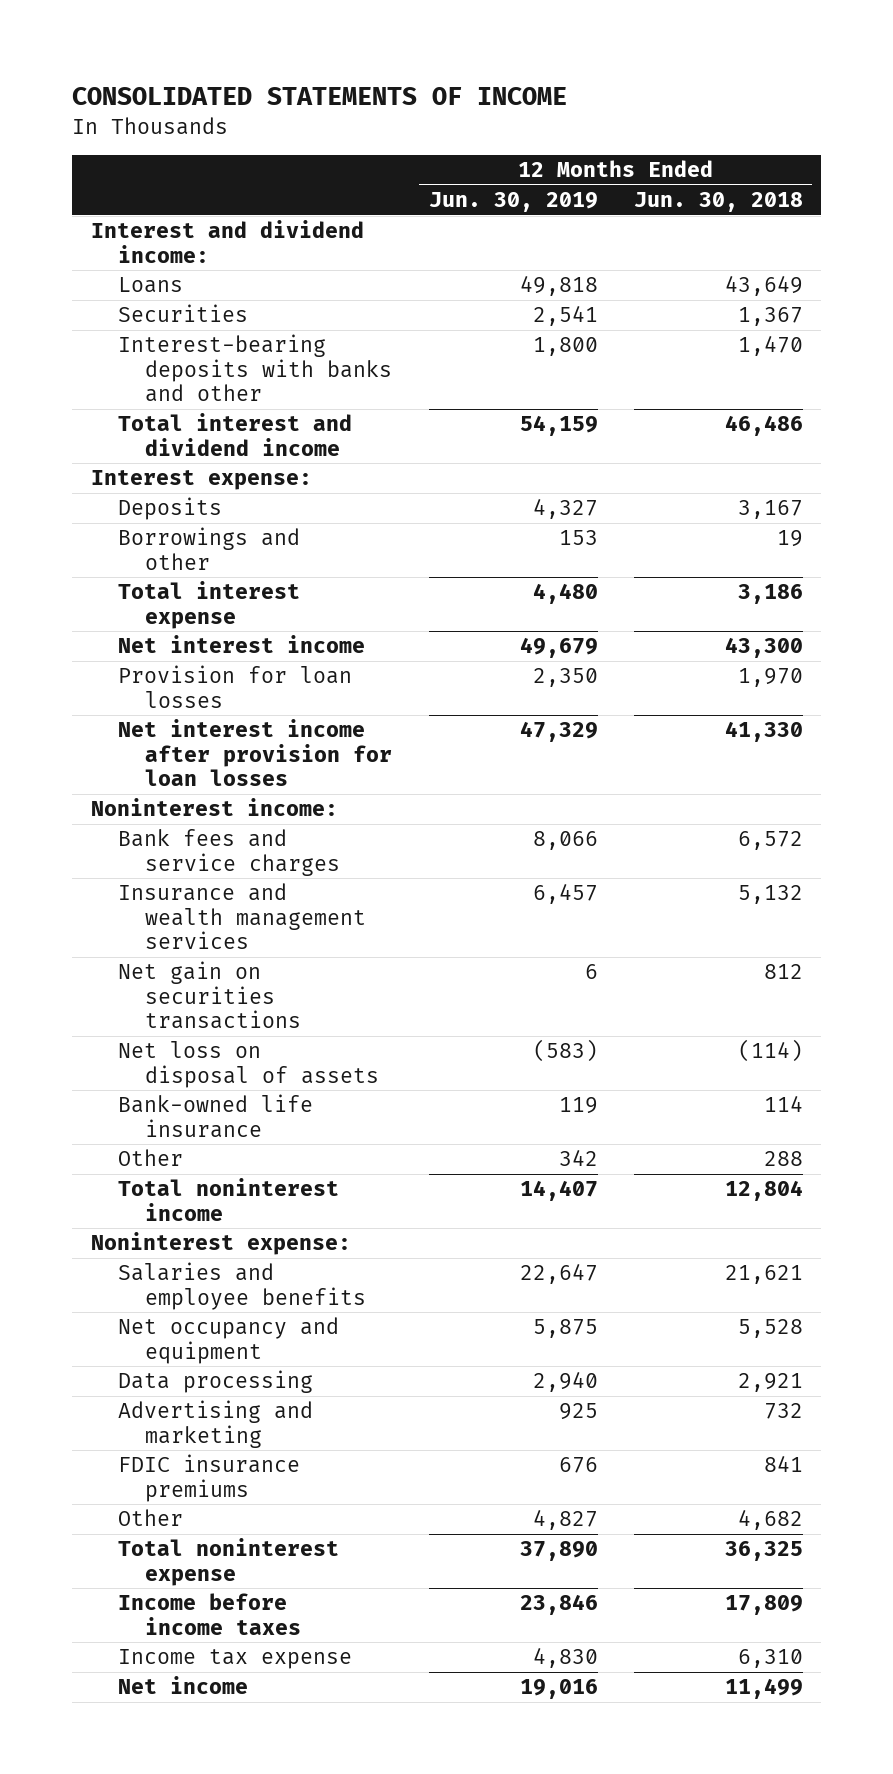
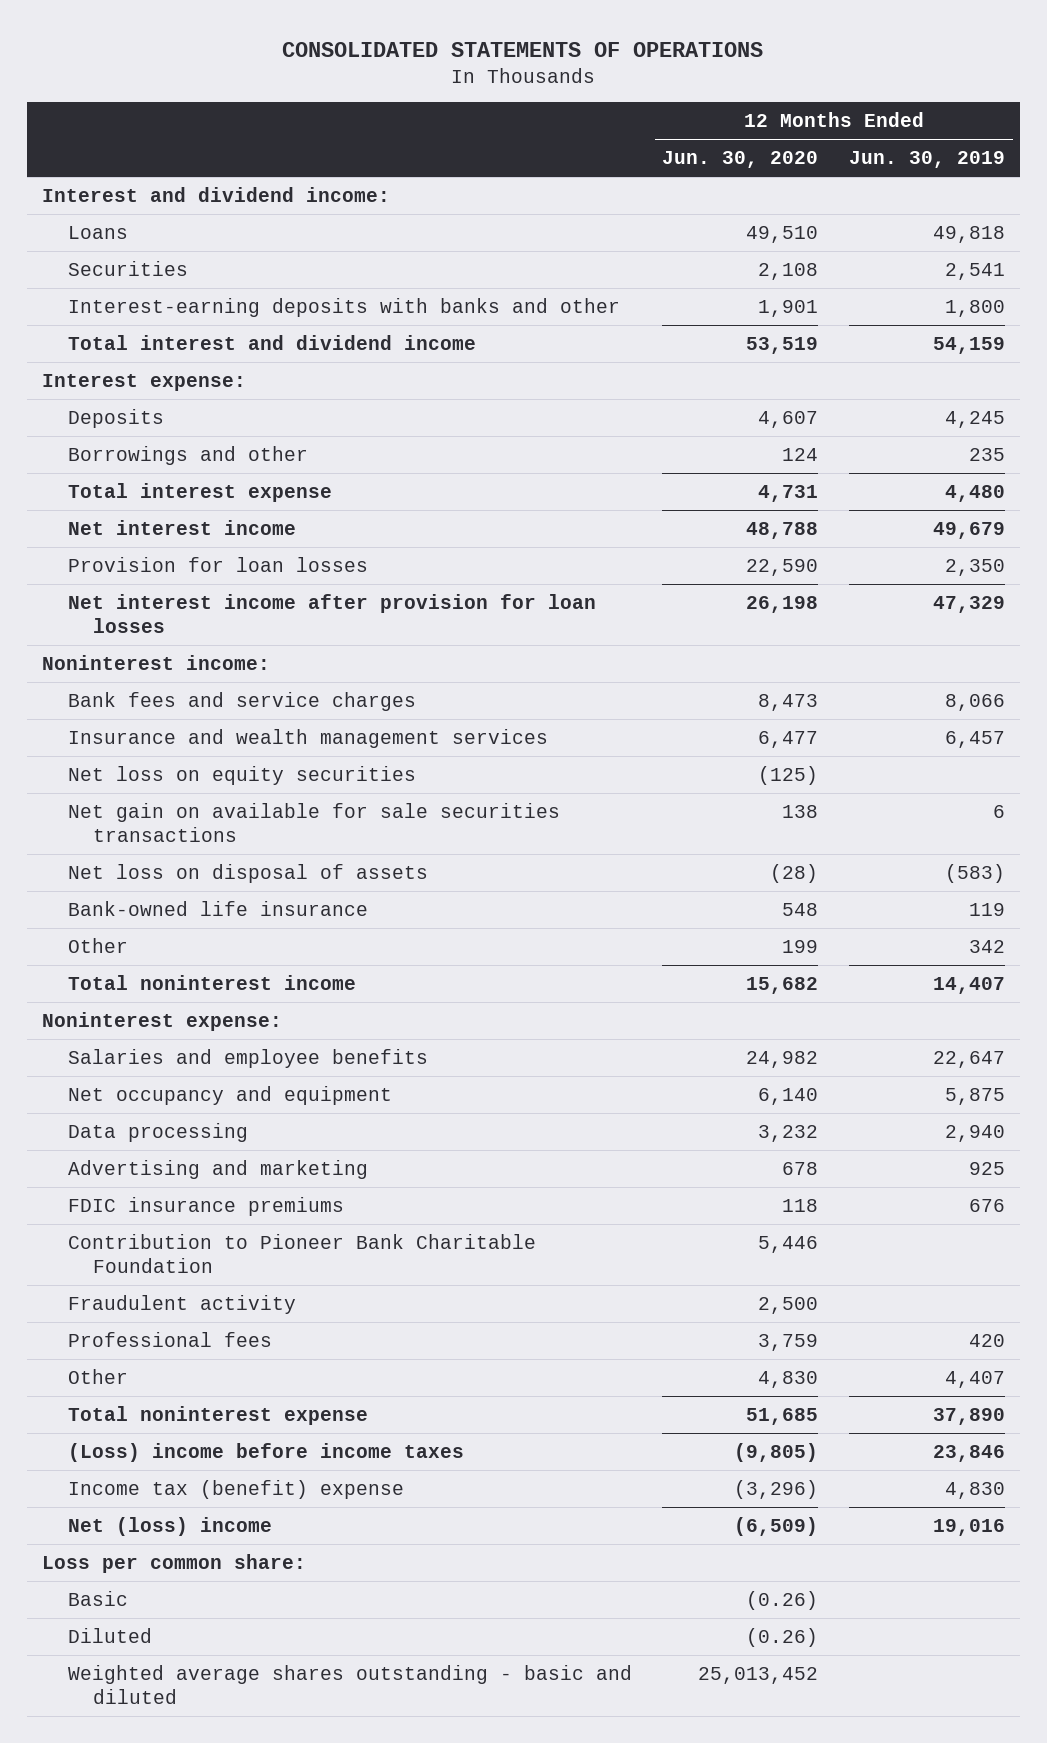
[72,87,568,106] CONSOLIDATED STATEMENTS OF INCOME -> [282,41,764,57] CONSOLIDATED STATEMENTS OF OPERATIONS
[633,192,803,213] Jun. 30, 2018 -> none
none -> [662,150,819,168] Jun. 30, 2020
[117,334,393,403] Interest-bearing deposits with banks and other -> [67,297,620,317] Interest-earning deposits with banks and other
[532,498,598,520] 4,327 -> [945,410,1006,428] 4,245
[558,530,598,546] 153 -> [969,447,1006,461] 235
none -> [67,765,416,785] Net loss on equity securities
[117,961,302,1030] Net gain on securities transactions -> [67,802,560,843] Net gain on available for sale securities transactions
none -> [67,1233,536,1274] Contribution to Pioneer Bank Charitable Foundation
none -> [67,1294,296,1314] Fraudulent activity
none -> [67,1331,272,1347] Professional fees
[532,1509,598,1531] 4,827 -> [945,1370,1006,1388] 4,407
[117,1593,302,1635] Income before income taxes -> [67,1442,464,1462] (Loss) income before income taxes
[117,1649,352,1670] Income tax expense -> [67,1479,404,1499] Income tax (benefit) expense
[117,1676,248,1695] Net income -> [67,1516,272,1536] Net (loss) income
none -> [41,1553,306,1573] Loss per common share:
none -> [67,1590,128,1606] Basic
none -> [67,1627,152,1643] Diluted
none -> [67,1664,632,1705] Weighted average shares outstanding - basic and diluted

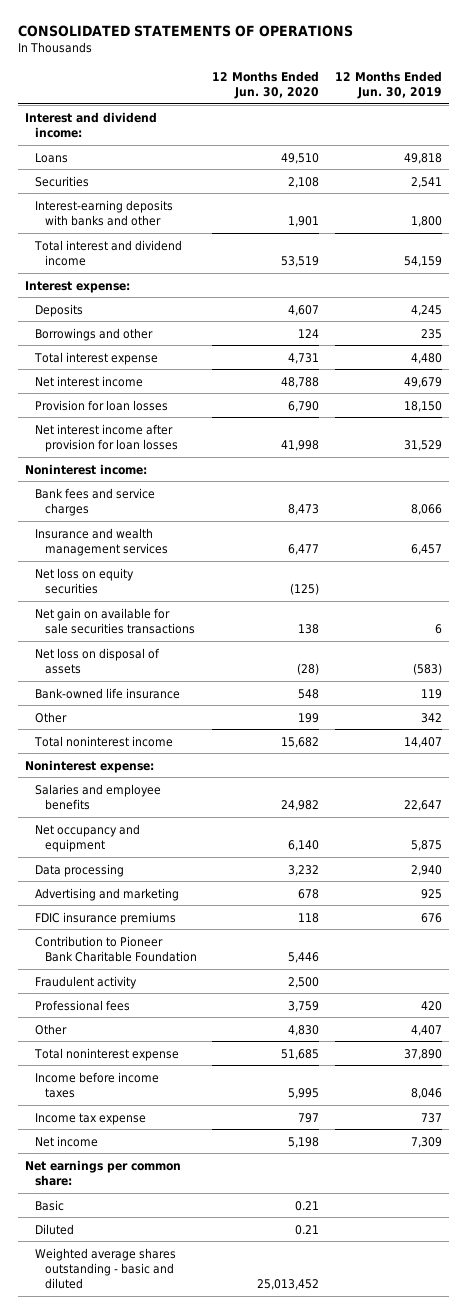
[746,558,819,576] 22,590 -> [288,400,320,412] 6,790
[945,558,1006,576] 2,350 -> [403,400,442,412] 18,150
[746,595,819,613] 26,198 -> [281,439,320,451] 41,998
[933,595,1006,613] 47,329 -> [403,439,442,451] 31,529
[67,1442,464,1462] (Loss) income before income taxes -> [35,1071,160,1098] Income before income taxes
[734,1442,819,1462] (9,805) -> [288,1087,320,1099] 5,995
[933,1444,1006,1462] 23,846 -> [410,1087,442,1099] 8,046
[67,1479,404,1499] Income tax (benefit) expense -> [35,1112,147,1125] Income tax expense
[734,1479,819,1499] (3,296) -> [298,1112,320,1123] 797
[945,1481,1006,1499] 4,830 -> [420,1112,442,1123] 737
[67,1516,272,1536] Net (loss) income -> [35,1135,99,1147] Net income
[734,1516,819,1536] (6,509) -> [288,1136,320,1148] 5,198
[933,1518,1006,1536] 19,016 -> [410,1136,442,1148] 7,309
[41,1553,306,1573] Loss per common share: -> [25,1159,182,1186] Net earnings per common share:
[746,1590,819,1610] (0.26) -> [295,1200,320,1211] 0.21
[746,1627,819,1647] (0.26) -> [295,1224,320,1235] 0.21

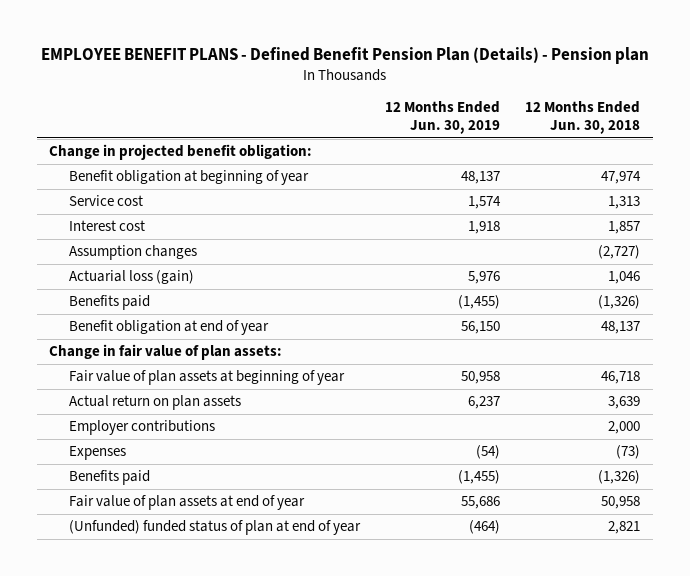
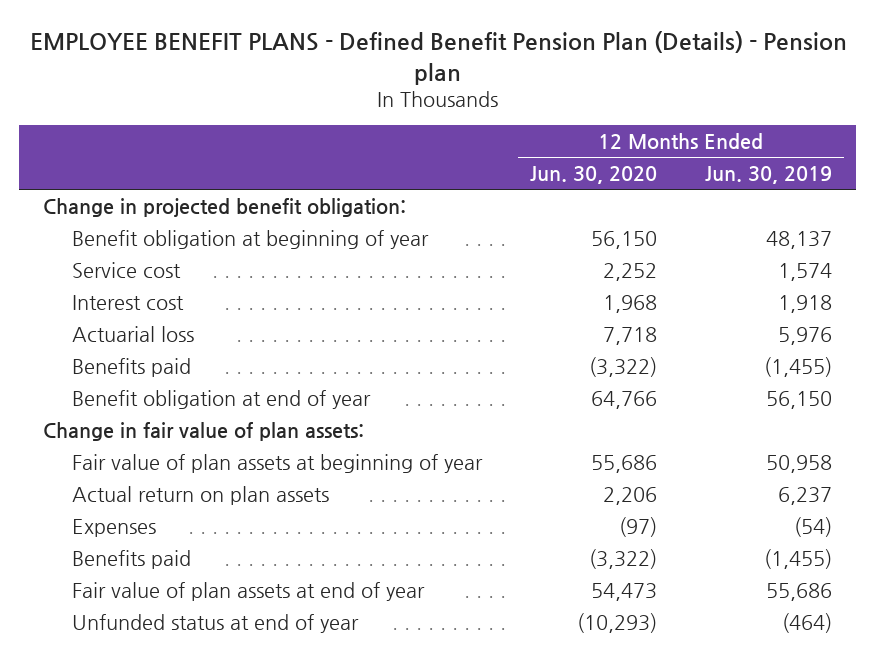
[525,101,641,135] 12 Months Ended Jun. 30, 2018 -> none
none -> [529,166,657,185] Jun. 30, 2020
[68,245,197,261] Assumption changes -> none
[68,270,194,285] Actuarial loss (gain) -> [71,325,194,342] Actuarial loss
[68,420,215,436] Employer contributions -> none
[68,520,361,536] (Unfunded) funded status of plan at end of year -> [71,613,359,633] Unfunded status at end of year

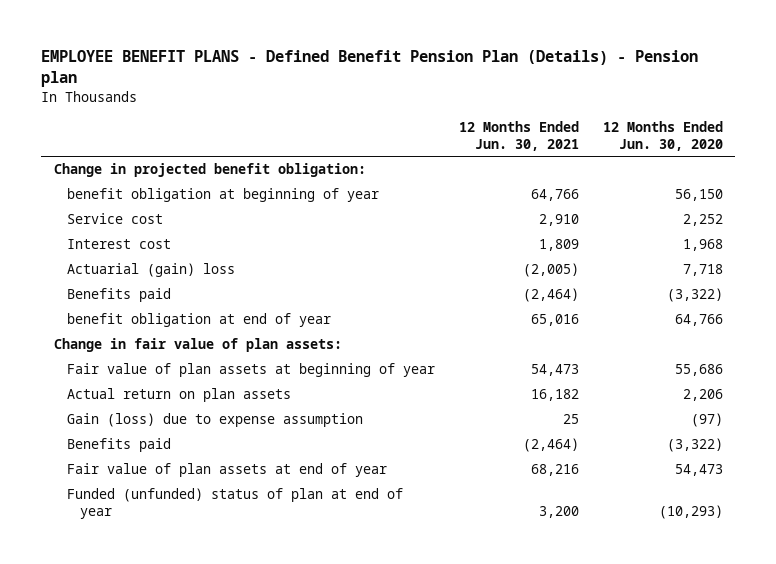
[705,166,833,185] Jun. 30, 2019 -> none
none -> [458,121,579,151] 12 Months Ended Jun. 30, 2021
[71,229,429,249] Benefit obligation at beginning of year -> [66,188,379,203] benefit obligation at beginning of year
[71,325,194,342] Actuarial loss -> [66,263,235,278] Actuarial (gain) loss
[71,389,371,409] Benefit obligation at end of year -> [66,313,331,328] benefit obligation at end of year
[71,518,156,537] Expenses -> none
none -> [66,413,363,428] Gain (loss) due to expense assumption
[71,613,359,633] Unfunded status at end of year -> [66,488,403,519] Funded (unfunded) status of plan at end of year

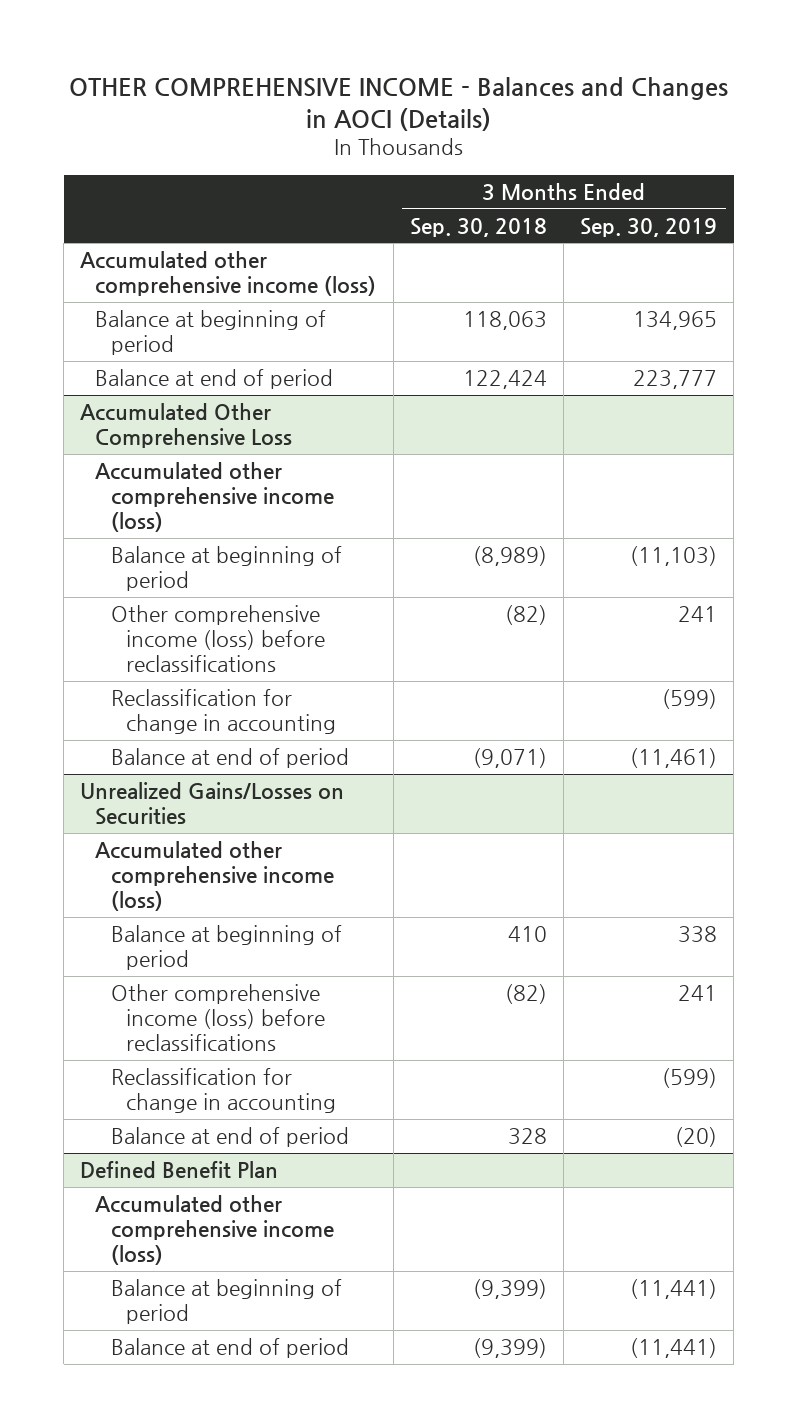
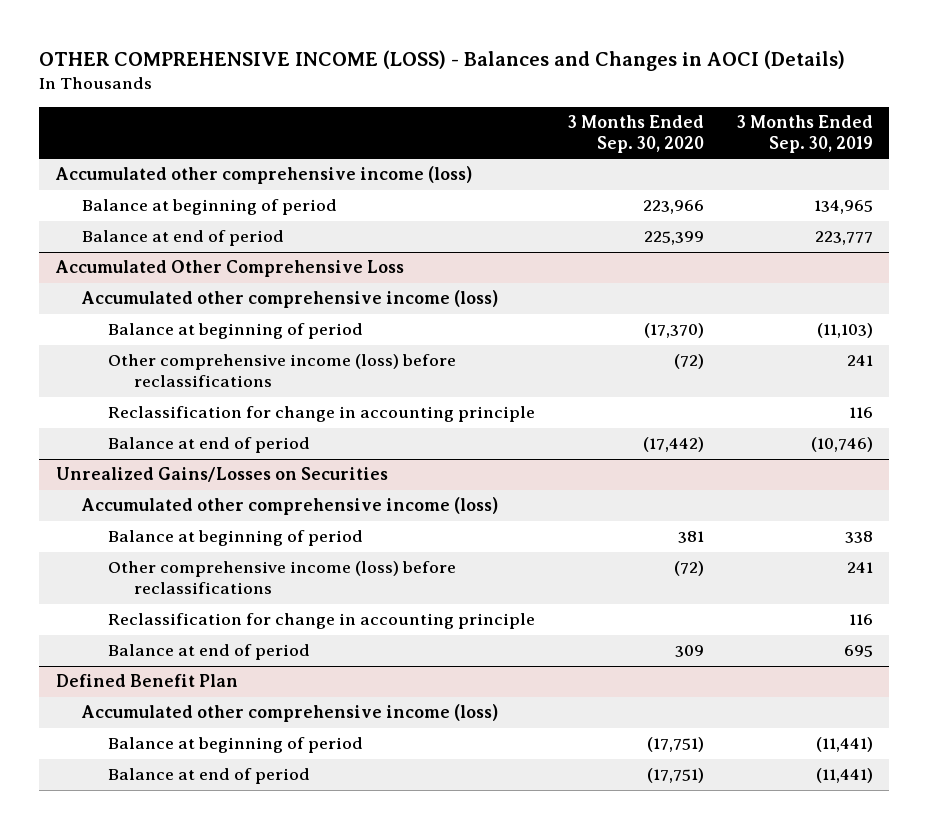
[68,77,728,131] OTHER COMPREHENSIVE INCOME - Balances and Changes in AOCI (Details) -> [39,50,846,72] OTHER COMPREHENSIVE INCOME (LOSS) - Balances and Changes in AOCI (Details)
[409,217,547,237] Sep. 30, 2018 -> none
none -> [567,115,704,154] 3 Months Ended Sep. 30, 2020
[110,689,336,735] Reclassification for change in accounting -> [108,406,536,423] Reclassification for change in accounting principle
[662,689,718,710] (599) -> [848,407,873,419] 116
[630,748,718,769] (11,461) -> [810,437,873,453] (10,746)
[110,1068,336,1114] Reclassification for change in accounting -> [108,613,536,630] Reclassification for change in accounting principle
[662,1068,718,1089] (599) -> [848,614,873,626] 116
[675,1127,718,1148] (20) -> [843,645,873,658] 695

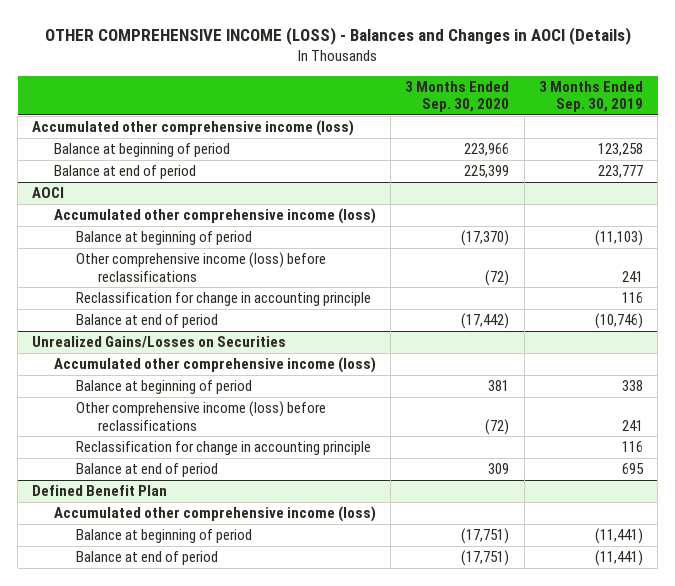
[813,200,873,215] 134,965 -> [597,143,643,157] 123,258
[54,260,404,278] Accumulated Other Comprehensive Loss -> [32,187,65,199] AOCI

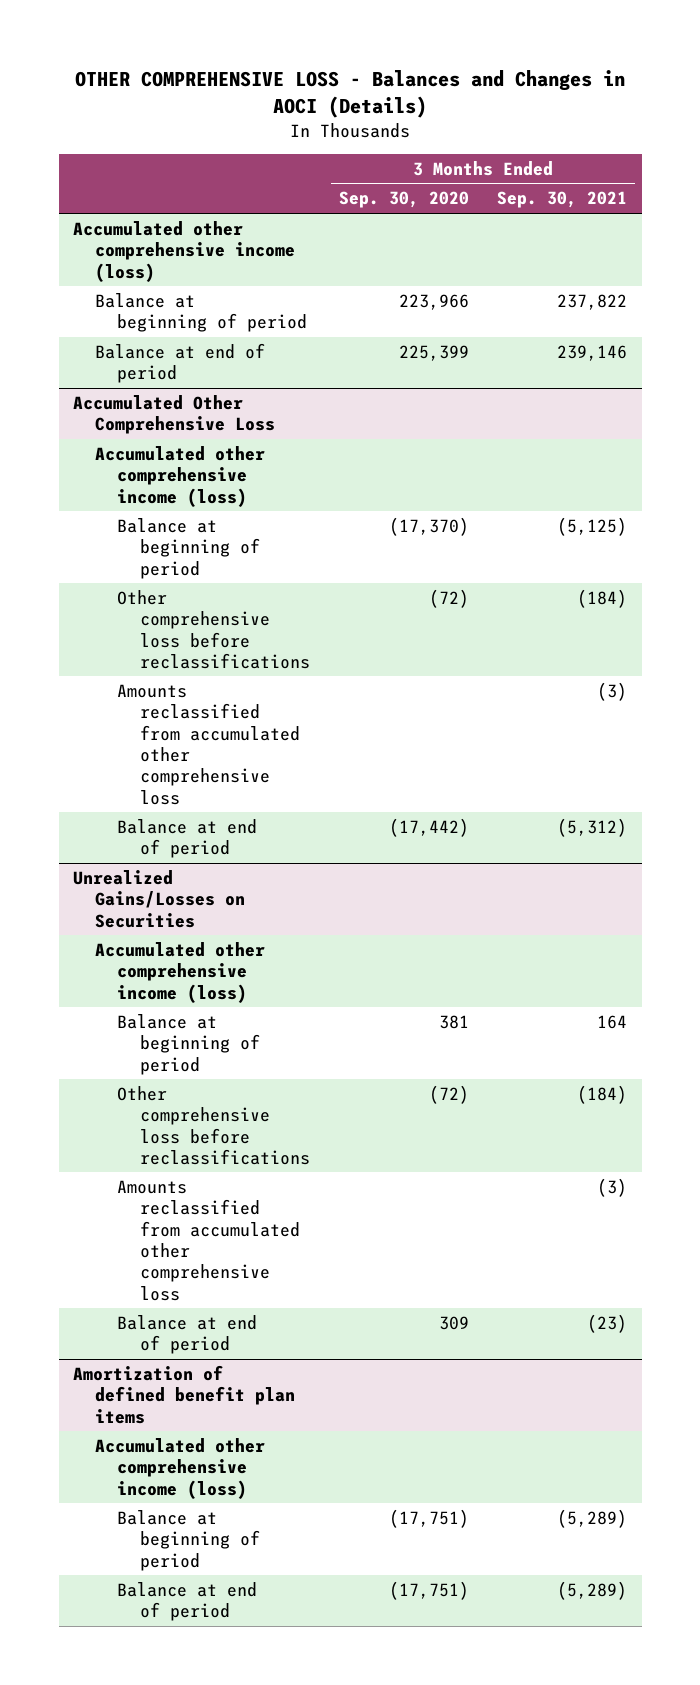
[44,26,631,45] OTHER COMPREHENSIVE INCOME (LOSS) - Balances and Changes in AOCI (Details) -> [75,69,626,118] OTHER COMPREHENSIVE LOSS - Balances and Changes in AOCI (Details)
[538,80,643,113] 3 Months Ended Sep. 30, 2019 -> none
none -> [497,191,628,209] Sep. 30, 2021
[32,187,65,199] AOCI -> [72,394,276,435] Accumulated Other Comprehensive Loss
[76,292,372,307] Reclassification for change in accounting principle -> none
[76,252,327,282] Other comprehensive income (loss) before reclassifications -> [117,589,310,669] Other comprehensive loss before reclassifications
none -> [117,683,300,805] Amounts reclassified from accumulated other comprehensive loss
[76,441,372,456] Reclassification for change in accounting principle -> none
[76,401,327,431] Other comprehensive income (loss) before reclassifications -> [117,1085,310,1165] Other comprehensive loss before reclassifications
none -> [117,1179,300,1301] Amounts reclassified from accumulated other comprehensive loss
[32,485,168,497] Defined Benefit Plan -> [72,1364,296,1424] Amortization of defined benefit plan items

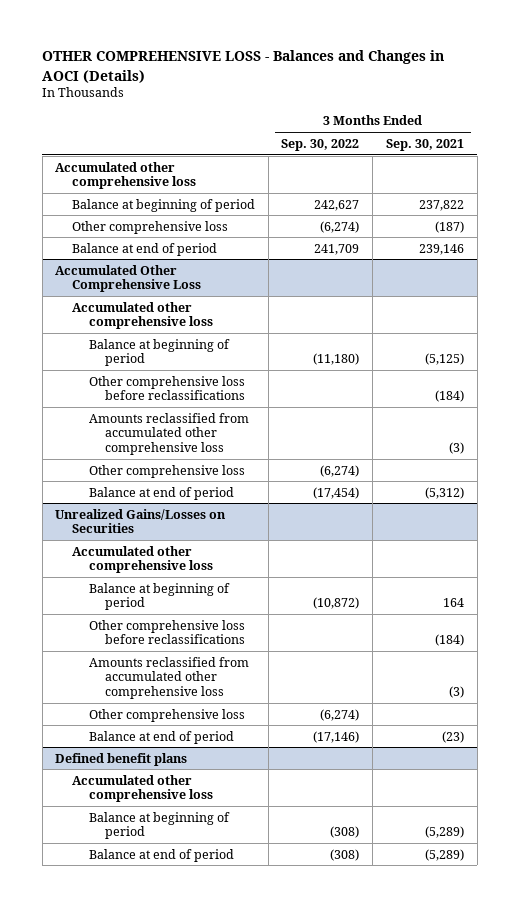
[338,191,469,209] Sep. 30, 2020 -> none
none -> [281,138,360,151] Sep. 30, 2022
[72,220,296,282] Accumulated other comprehensive income (loss) -> [55,161,196,190] Accumulated other comprehensive loss
none -> [71,220,228,234] Other comprehensive loss
[95,445,266,507] Accumulated other comprehensive income (loss) -> [71,301,213,330] Accumulated other comprehensive loss
none -> [88,464,245,478] Other comprehensive loss
[95,941,266,1003] Accumulated other comprehensive income (loss) -> [71,545,213,574] Accumulated other comprehensive loss
none -> [88,708,245,722] Other comprehensive loss
[72,1364,296,1424] Amortization of defined benefit plan items -> [55,752,188,766] Defined benefit plans
[95,1437,266,1499] Accumulated other comprehensive income (loss) -> [71,774,213,803] Accumulated other comprehensive loss

